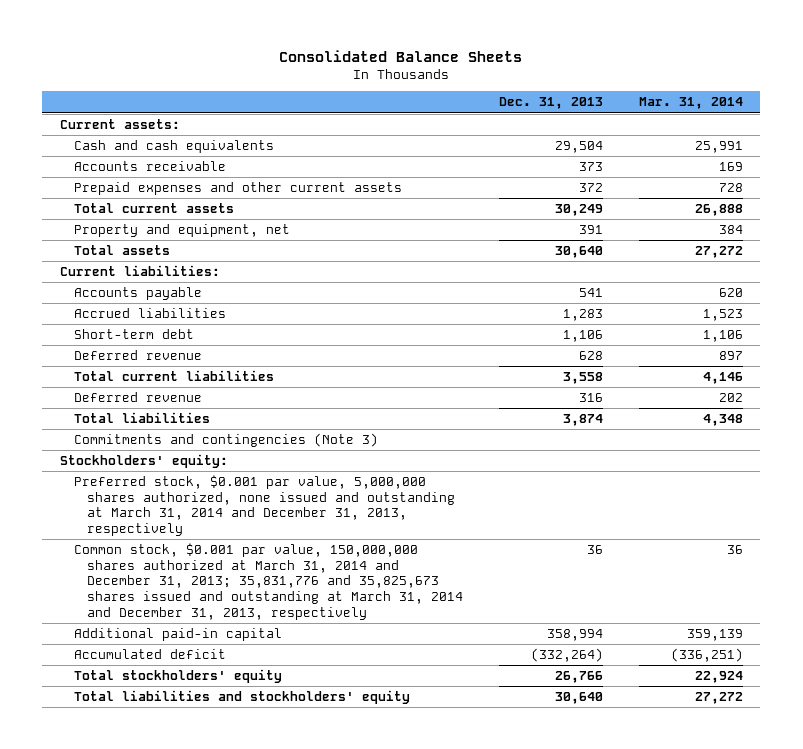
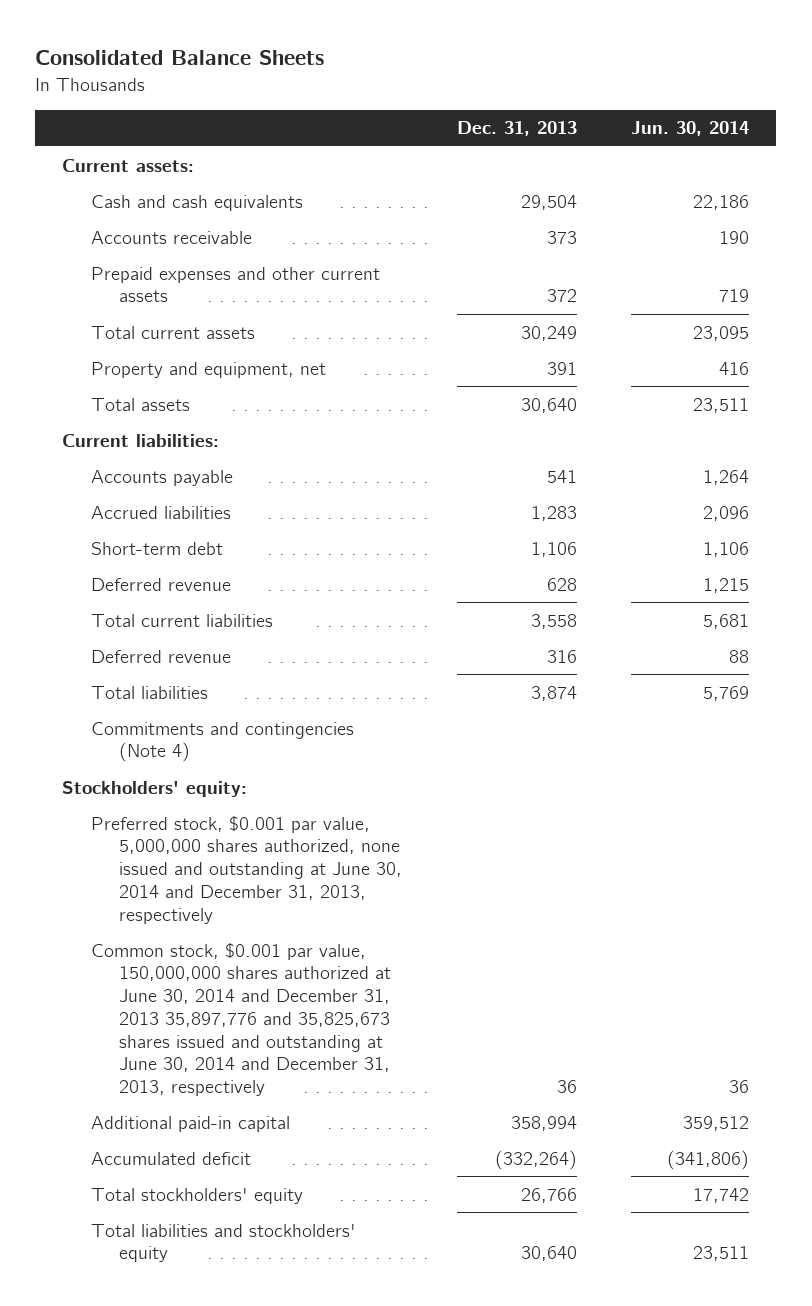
[638,97,743,110] Mar. 31, 2014 -> none
none -> [631,121,750,137] Jun. 30, 2014
[73,433,378,448] Commitments and contingencies (Note 3) -> [90,721,354,763] Commitments and contingencies (Note 4)
[73,475,456,536] Preferred stock, $0.001 par value, 5,000,000 shares authorized, none issued and outstanding at March 31, 2014 and December 31, 2013, respectively -> [90,815,403,924] Preferred stock, $0.001 par value, 5,000,000 shares authorized, none issued and outstanding at June 30, 2014 and December 31, 2013, respectively
[73,543,464,620] Common stock, $0.001 par value, 150,000,000 shares authorized at March 31, 2014 and December 31, 2013; 35,831,776 and 35,825,673 shares issued and outstanding at March 31, 2014 and December 31, 2013, respectively -> [90,942,392,1096] Common stock, $0.001 par value, 150,000,000 shares authorized at June 30, 2014 and December 31, 2013 35,897,776 and 35,825,673 shares issued and outstanding at June 30, 2014 and December 31, 2013, respectively

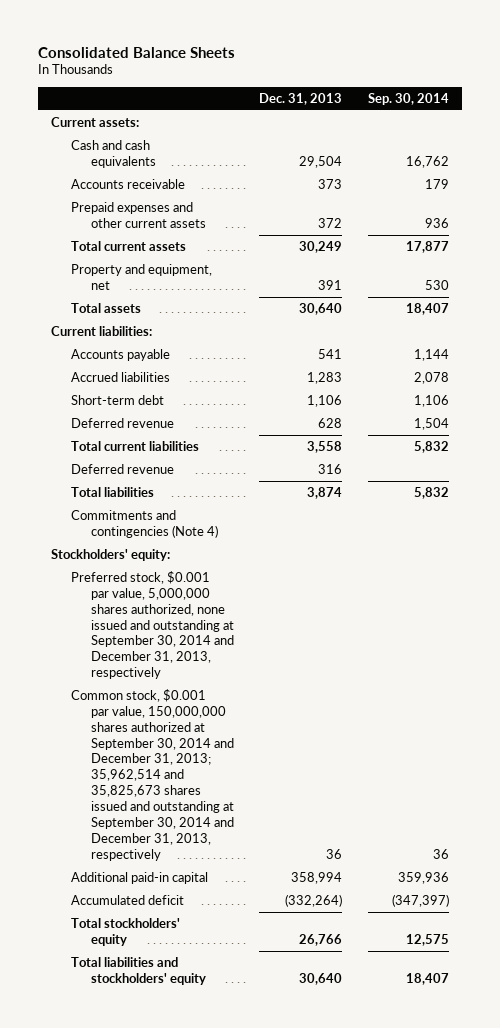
[631,121,750,137] Jun. 30, 2014 -> none
none -> [367,92,449,105] Sep. 30, 2014
[90,815,403,924] Preferred stock, $0.001 par value, 5,000,000 shares authorized, none issued and outstanding at June 30, 2014 and December 31, 2013, respectively -> [70,570,234,680] Preferred stock, $0.001 par value, 5,000,000 shares authorized, none issued and outstanding at September 30, 2014 and December 31, 2013, respectively
[90,942,392,1096] Common stock, $0.001 par value, 150,000,000 shares authorized at June 30, 2014 and December 31, 2013 35,897,776 and 35,825,673 shares issued and outstanding at June 30, 2014 and December 31, 2013, respectively -> [70,688,234,861] Common stock, $0.001 par value, 150,000,000 shares authorized at September 30, 2014 and December 31, 2013; 35,962,514 and 35,825,673 shares issued and outstanding at September 30, 2014 and December 31, 2013, respectively

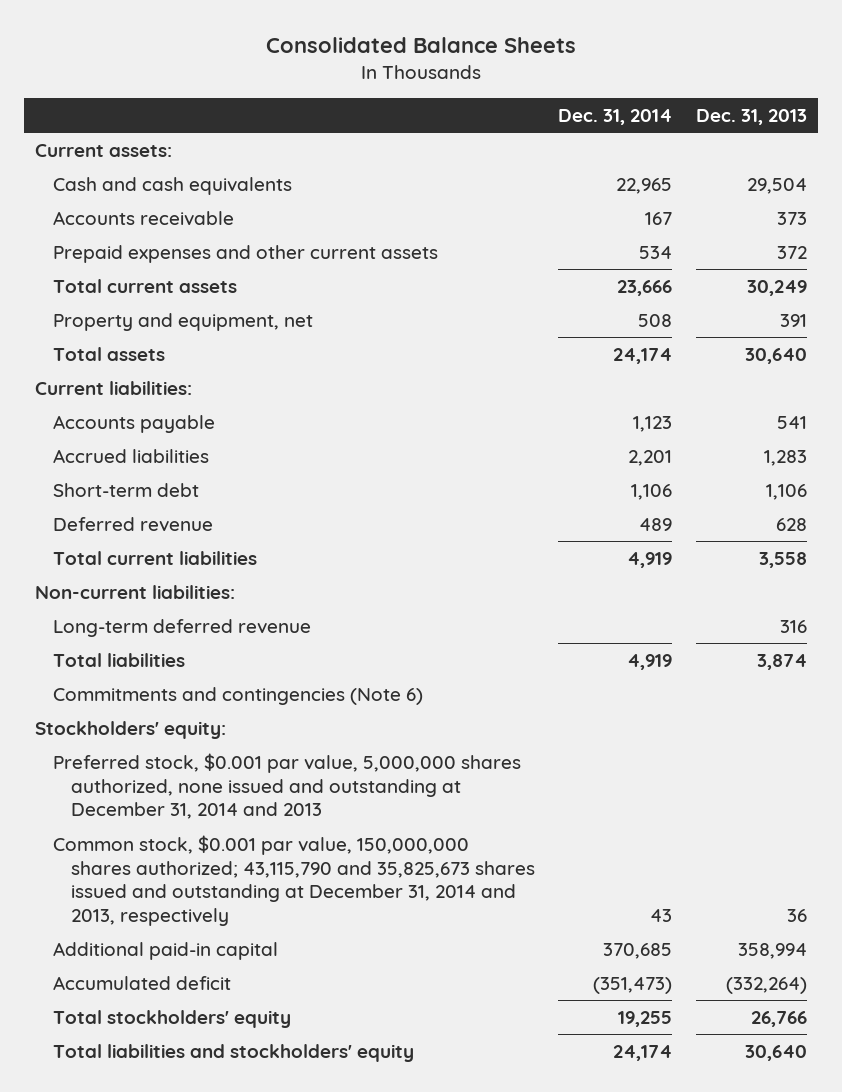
[367,92,449,105] Sep. 30, 2014 -> none
none -> [558,108,673,125] Dec. 31, 2014
none -> [35,584,236,599] Non-current liabilities:
[70,463,174,474] Deferred revenue -> [53,618,312,637] Long-term deferred revenue
[70,509,218,538] Commitments and contingencies (Note 4) -> [53,686,424,705] Commitments and contingencies (Note 6)
[70,570,234,680] Preferred stock, $0.001 par value, 5,000,000 shares authorized, none issued and outstanding at September 30, 2014 and December 31, 2013, respectively -> [53,752,522,820] Preferred stock, $0.001 par value, 5,000,000 shares authorized, none issued and outstanding at December 31, 2014 and 2013
[70,688,234,861] Common stock, $0.001 par value, 150,000,000 shares authorized at September 30, 2014 and December 31, 2013; 35,962,514 and 35,825,673 shares issued and outstanding at September 30, 2014 and December 31, 2013, respectively -> [53,834,536,926] Common stock, $0.001 par value, 150,000,000 shares authorized; 43,115,790 and 35,825,673 shares issued and outstanding at December 31, 2014 and 2013, respectively

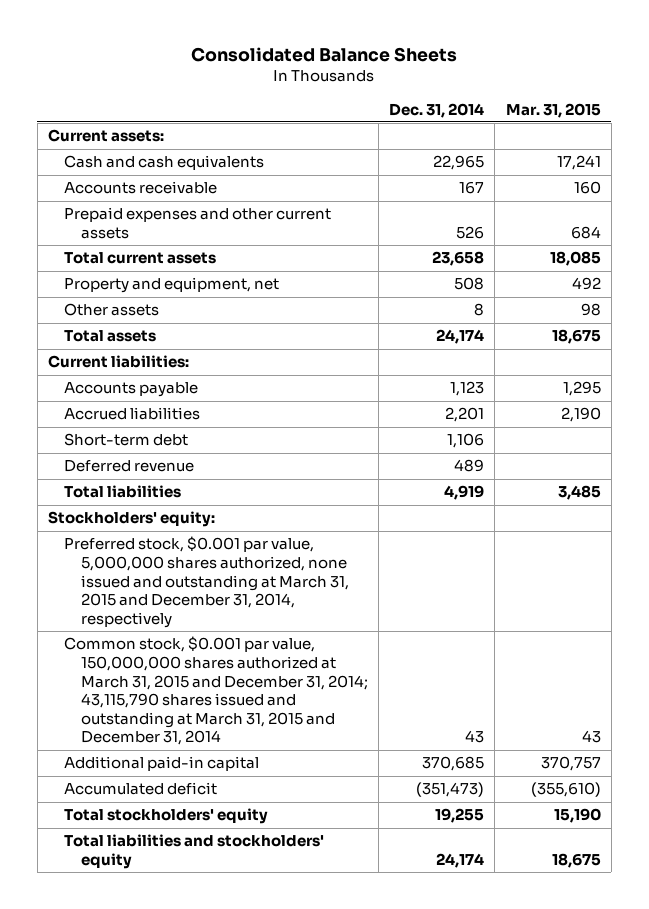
[695,108,807,125] Dec. 31, 2013 -> none
none -> [505,102,601,118] Mar. 31, 2015
[639,245,673,259] 534 -> [456,225,485,239] 526
[617,279,673,296] 23,666 -> [432,251,485,267] 23,658
none -> [64,303,160,317] Other assets
[53,550,258,565] Total current liabilities -> none
[35,584,236,599] Non-current liabilities: -> none
[53,618,312,637] Long-term deferred revenue -> none
[53,686,424,705] Commitments and contingencies (Note 6) -> none
[53,752,522,820] Preferred stock, $0.001 par value, 5,000,000 shares authorized, none issued and outstanding at December 31, 2014 and 2013 -> [64,536,349,628] Preferred stock, $0.001 par value, 5,000,000 shares authorized, none issued and outstanding at March 31, 2015 and December 31, 2014, respectively
[53,834,536,926] Common stock, $0.001 par value, 150,000,000 shares authorized; 43,115,790 and 35,825,673 shares issued and outstanding at December 31, 2014 and 2013, respectively -> [64,636,368,746] Common stock, $0.001 par value, 150,000,000 shares authorized at March 31, 2015 and December 31, 2014; 43,115,790 shares issued and outstanding at March 31, 2015 and December 31, 2014

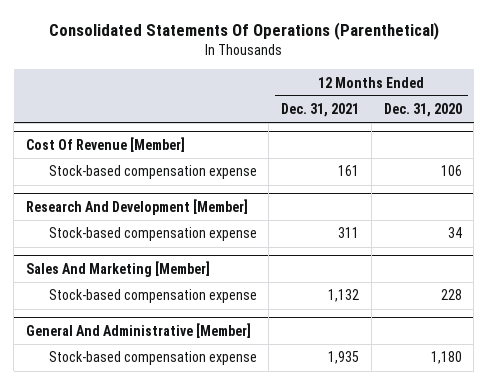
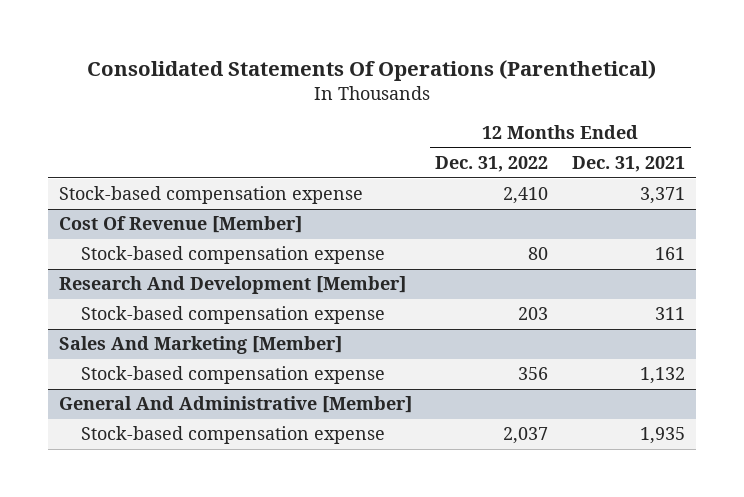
[383,103,462,118] Dec. 31, 2020 -> none
none -> [435,156,549,173] Dec. 31, 2022
none -> [59,186,364,205] Stock-based compensation expense

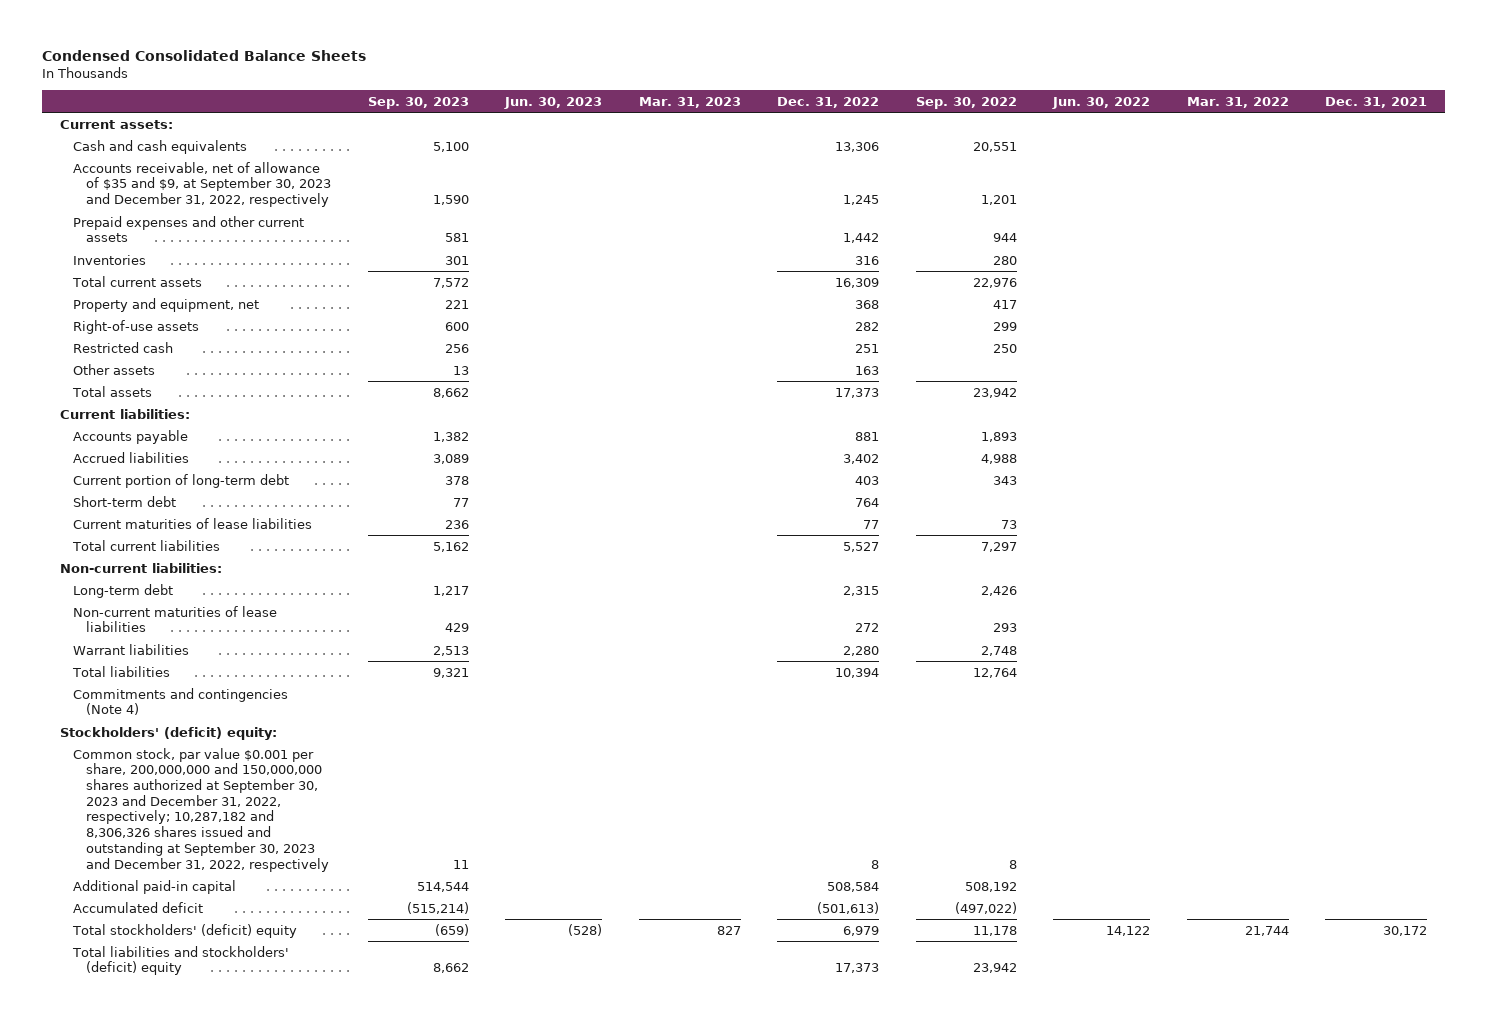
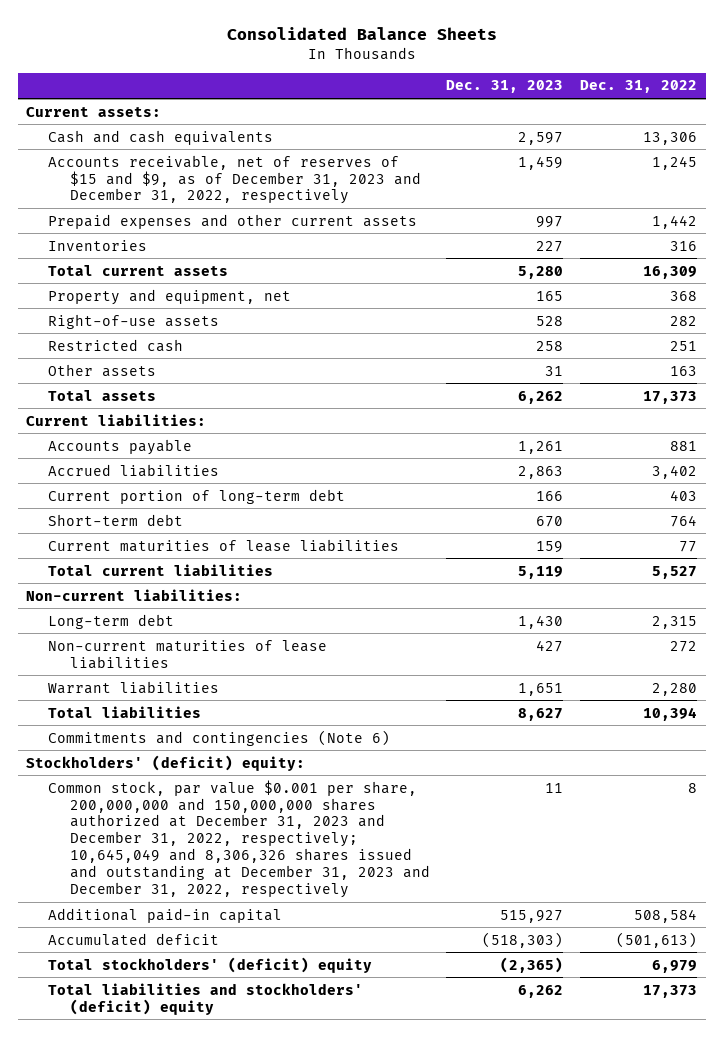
[42,50,367,62] Condensed Consolidated Balance Sheets -> [226,26,497,40] Consolidated Balance Sheets
[367,96,469,109] Sep. 30, 2023 -> none
[504,96,603,109] Jun. 30, 2023 -> none
[638,96,741,108] Mar. 31, 2023 -> none
[915,96,1017,109] Sep. 30, 2022 -> none
[1052,96,1151,109] Jun. 30, 2022 -> none
[1186,96,1289,108] Mar. 31, 2022 -> none
[1325,96,1428,108] Dec. 31, 2021 -> none
none -> [446,80,564,94] Dec. 31, 2023
[73,161,332,208] Accounts receivable, net of allowance of $35 and $9, at September 30, 2023 and December 31, 2022, respectively -> [47,154,421,205] Accounts receivable, net of reserves of $15 and $9, as of December 31, 2023 and December 31, 2022, respectively
[73,687,289,716] Commitments and contingencies (Note 4) -> [47,729,390,746] Commitments and contingencies (Note 6)
[73,747,330,872] Common stock, par value $0.001 per share, 200,000,000 and 150,000,000 shares authorized at September 30, 2023 and December 31, 2022, respectively; 10,287,182 and 8,306,326 shares issued and outstanding at September 30, 2023 and December 31, 2022, respectively -> [47,779,430,898] Common stock, par value $0.001 per share, 200,000,000 and 150,000,000 shares authorized at December 31, 2023 and December 31, 2022, respectively; 10,645,049 and 8,306,326 shares issued and outstanding at December 31, 2023 and December 31, 2022, respectively

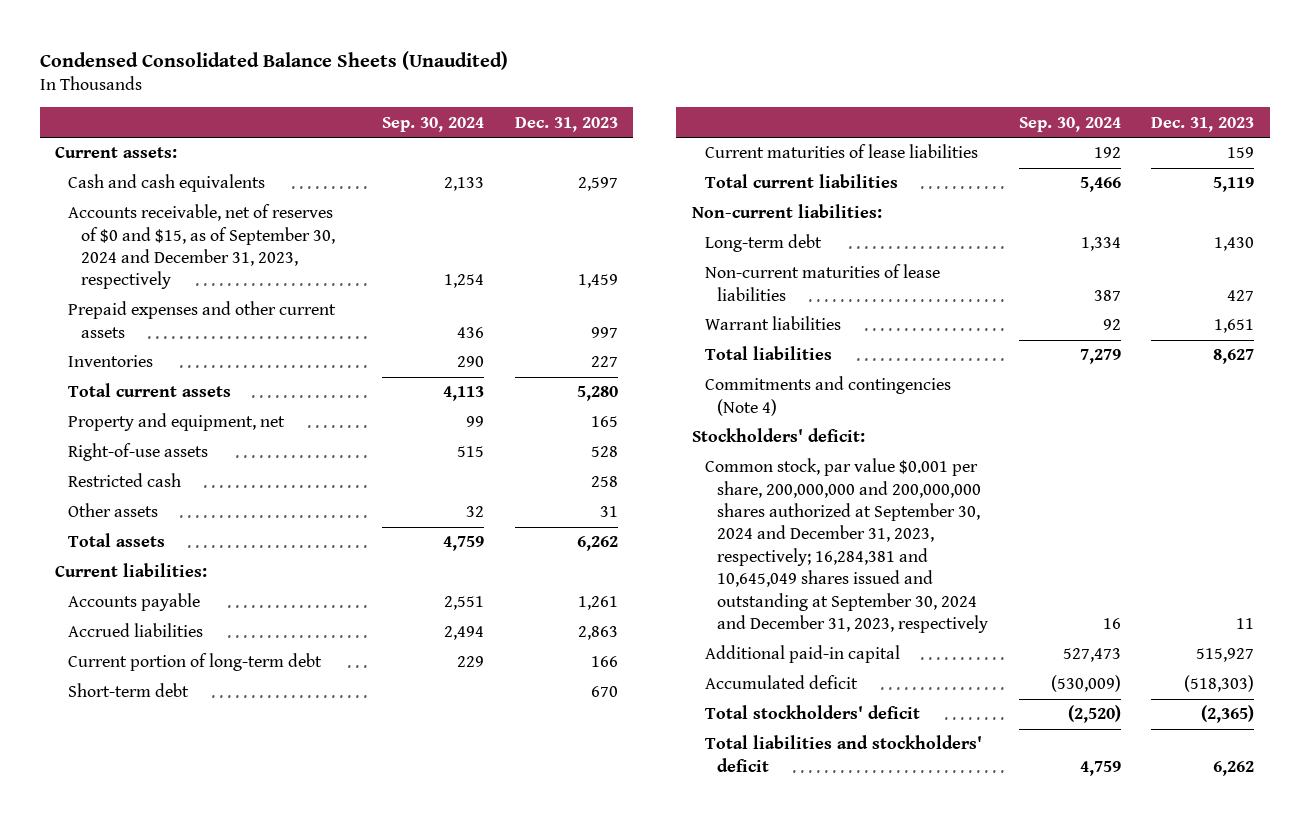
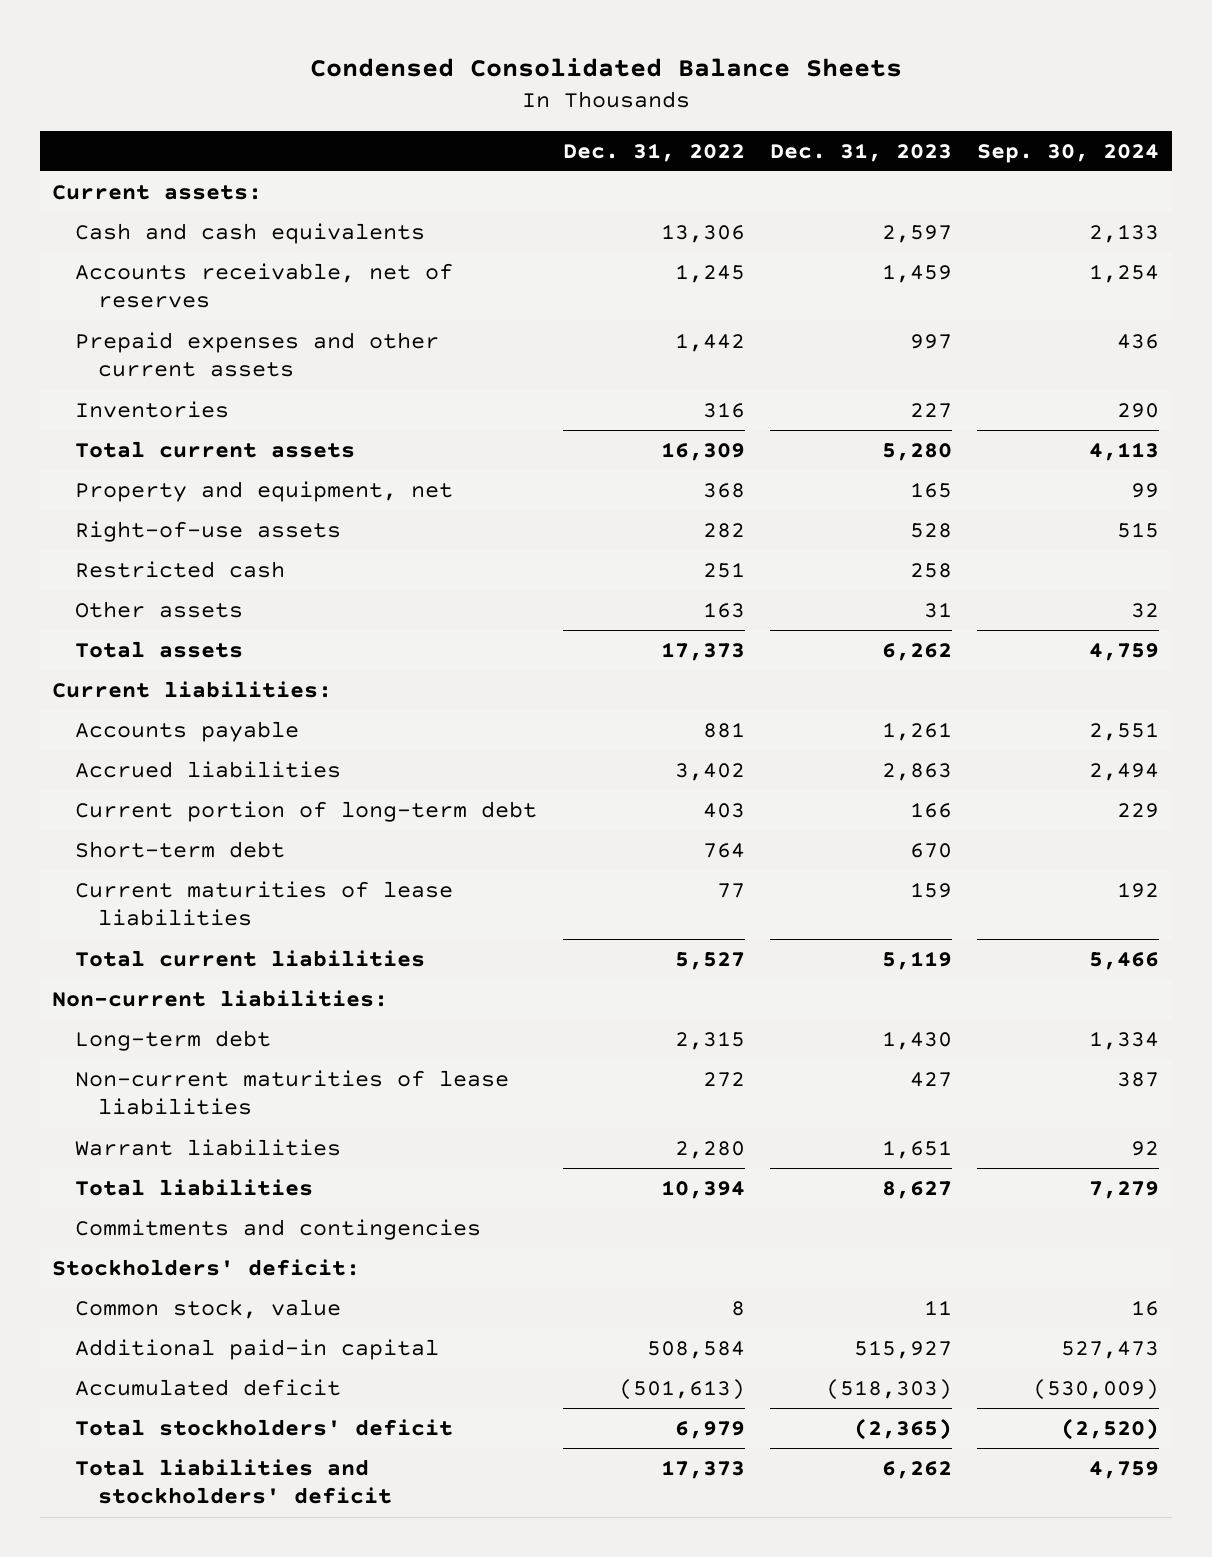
[39,50,508,70] Condensed Consolidated Balance Sheets (Unaudited) -> [309,57,902,77] Condensed Consolidated Balance Sheets
none -> [562,142,745,162] Dec. 31, 2022
[68,204,335,290] Accounts receivable, net of reserves of $0 and $15, as of September 30, 2024 and December 31, 2023, respectively -> [75,262,454,309] Accounts receivable, net of reserves
[704,376,951,416] Commitments and contingencies (Note 4) -> [75,1218,482,1240] Commitments and contingencies
[704,458,989,634] Common stock, par value $0.001 per share, 200,000,000 and 200,000,000 shares authorized at September 30, 2024 and December 31, 2023, respectively; 16,284,381 and 10,645,049 shares issued and outstanding at September 30, 2024 and December 31, 2023, respectively -> [75,1298,342,1319] Common stock, value

